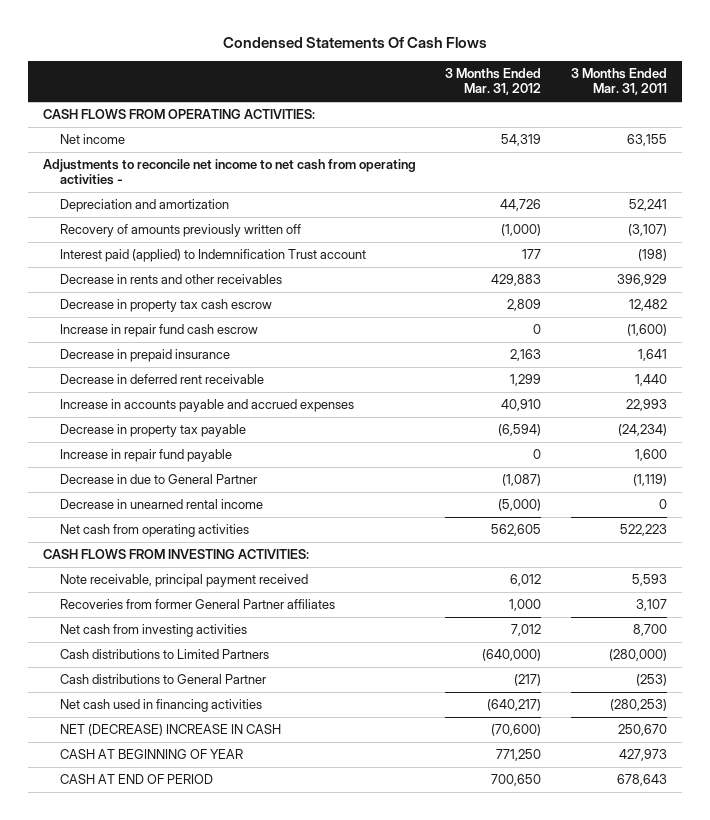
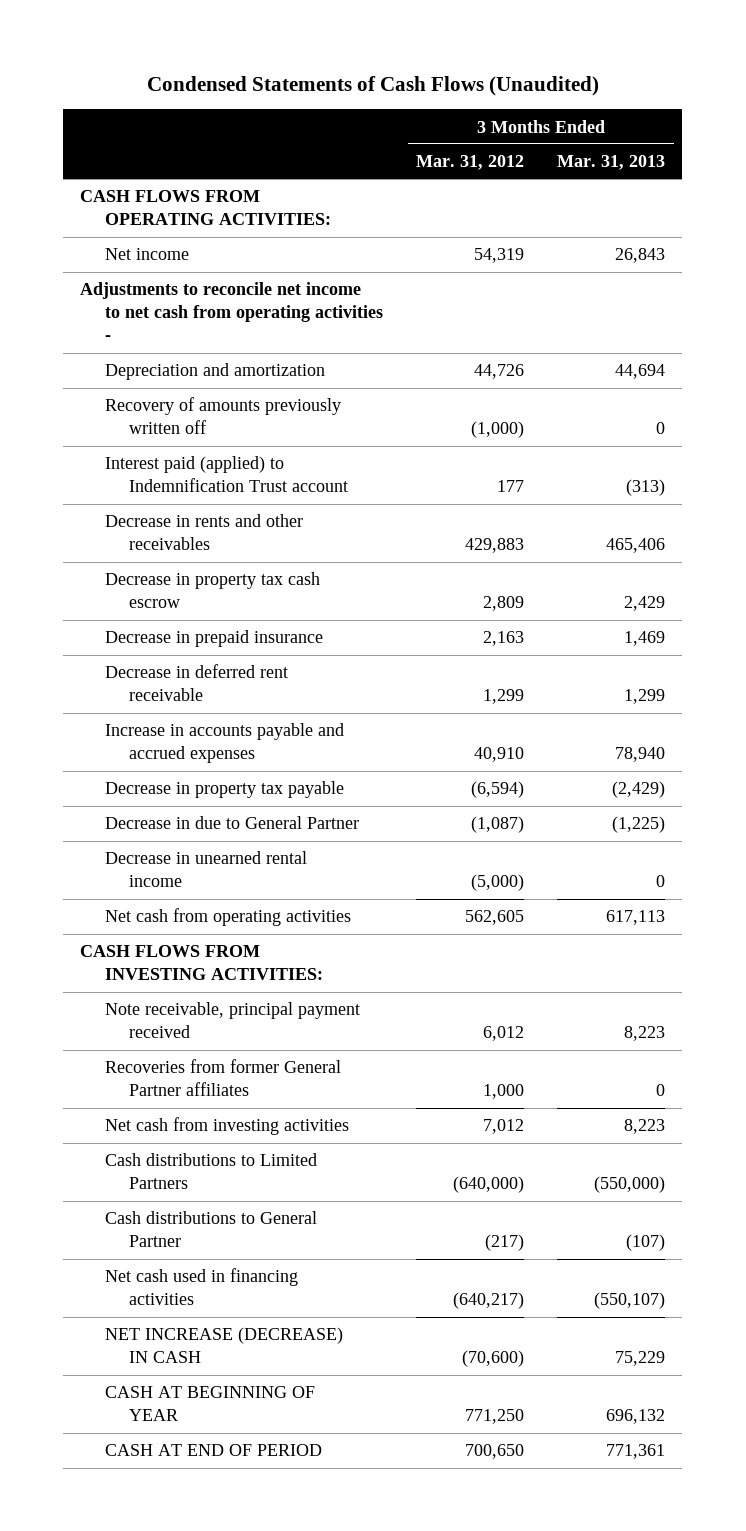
[222,37,487,49] Condensed Statements Of Cash Flows -> [146,76,599,97] Condensed Statements of Cash Flows (Unaudited)
[570,68,667,96] 3 Months Ended Mar. 31, 2011 -> none
none -> [557,155,666,171] Mar. 31, 2013
[60,324,259,338] Increase in repair fund cash escrow -> none
[60,449,233,463] Increase in repair fund payable -> none
[60,724,282,737] NET (DECREASE) INCREASE IN CASH -> [104,1327,343,1364] NET INCREASE (DECREASE) IN CASH

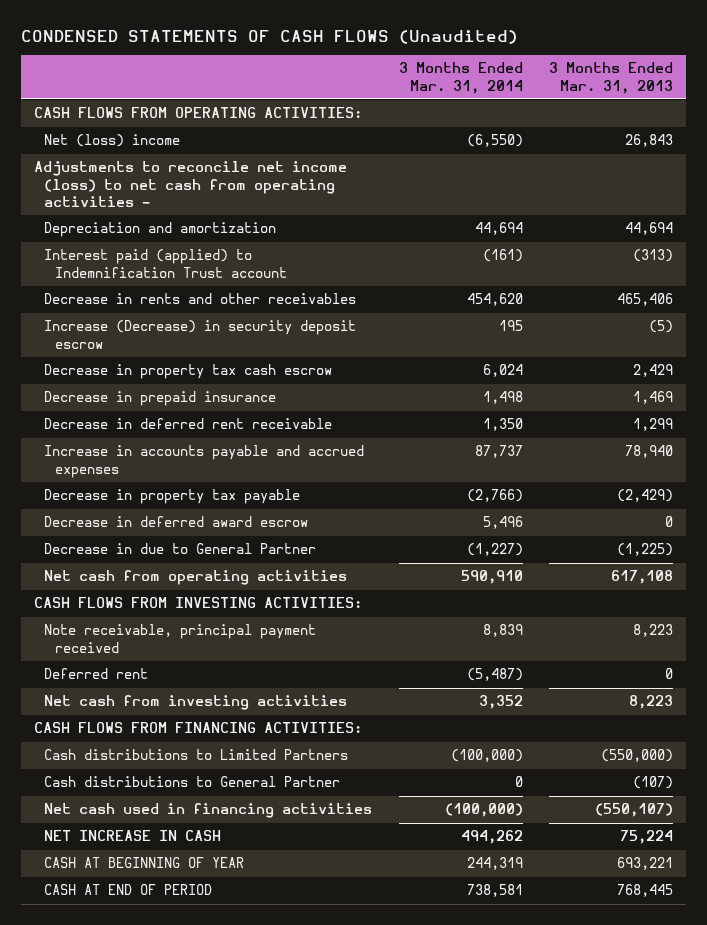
[146,76,599,97] Condensed Statements of Cash Flows (Unaudited) -> [20,29,518,44] CONDENSED STATEMENTS OF CASH FLOWS (Unaudited)
[416,155,525,171] Mar. 31, 2012 -> none
none -> [398,62,523,94] 3 Months Ended Mar. 31, 2014
[104,248,189,261] Net income -> [44,134,181,148] Net (loss) income
[80,282,383,342] Adjustments to reconcile net income to net cash from operating activities - -> [33,161,347,208] Adjustments to reconcile net income (loss) to net cash from operating activities -
[104,397,341,435] Recovery of amounts previously written off -> none
none -> [44,320,357,349] Increase (Decrease) in security deposit escrow
none -> [44,516,309,528] Decrease in deferred award escrow
[104,851,307,888] Decrease in unearned rental income -> none
[606,910,666,926] 617,113 -> [610,570,673,585] 617,108
[104,1059,341,1097] Recoveries from former General Partner affiliates -> none
none -> [44,668,149,680] Deferred rent
none -> [33,722,362,734] CASH FLOWS FROM FINANCING ACTIVITIES:
[104,1327,343,1364] NET INCREASE (DECREASE) IN CASH -> [44,830,222,842] NET INCREASE IN CASH
[615,1351,666,1367] 75,229 -> [619,830,673,845] 75,224
[606,1409,666,1425] 696,132 -> [616,857,673,871] 693,221
[606,1444,666,1460] 771,361 -> [616,884,673,898] 768,445

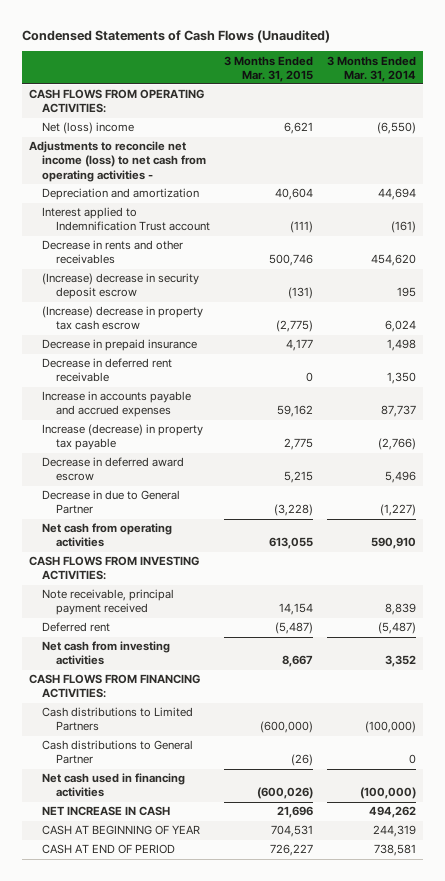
[20,29,518,44] CONDENSED STATEMENTS OF CASH FLOWS (Unaudited) -> [22,29,331,43] Condensed Statements of Cash Flows (Unaudited)
[548,62,673,94] 3 Months Ended Mar. 31, 2013 -> none
none -> [223,55,313,82] 3 Months Ended Mar. 31, 2015
[44,249,287,278] Interest paid (applied) to Indemnification Trust account -> [42,207,210,232] Interest applied to Indemnification Trust account
[44,320,357,349] Increase (Decrease) in security deposit escrow -> [42,273,200,300] (Increase) decrease in security deposit escrow
[44,364,333,380] Decrease in property tax cash escrow -> [42,306,204,331] (Increase) decrease in property tax cash escrow
[44,489,301,505] Decrease in property tax payable -> [42,424,204,451] Increase (decrease) in property tax payable

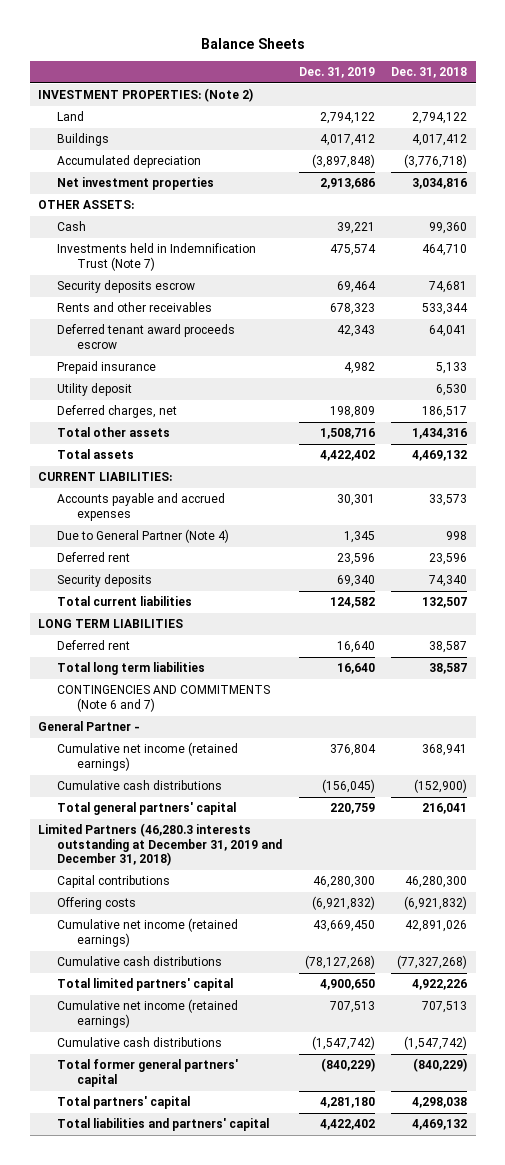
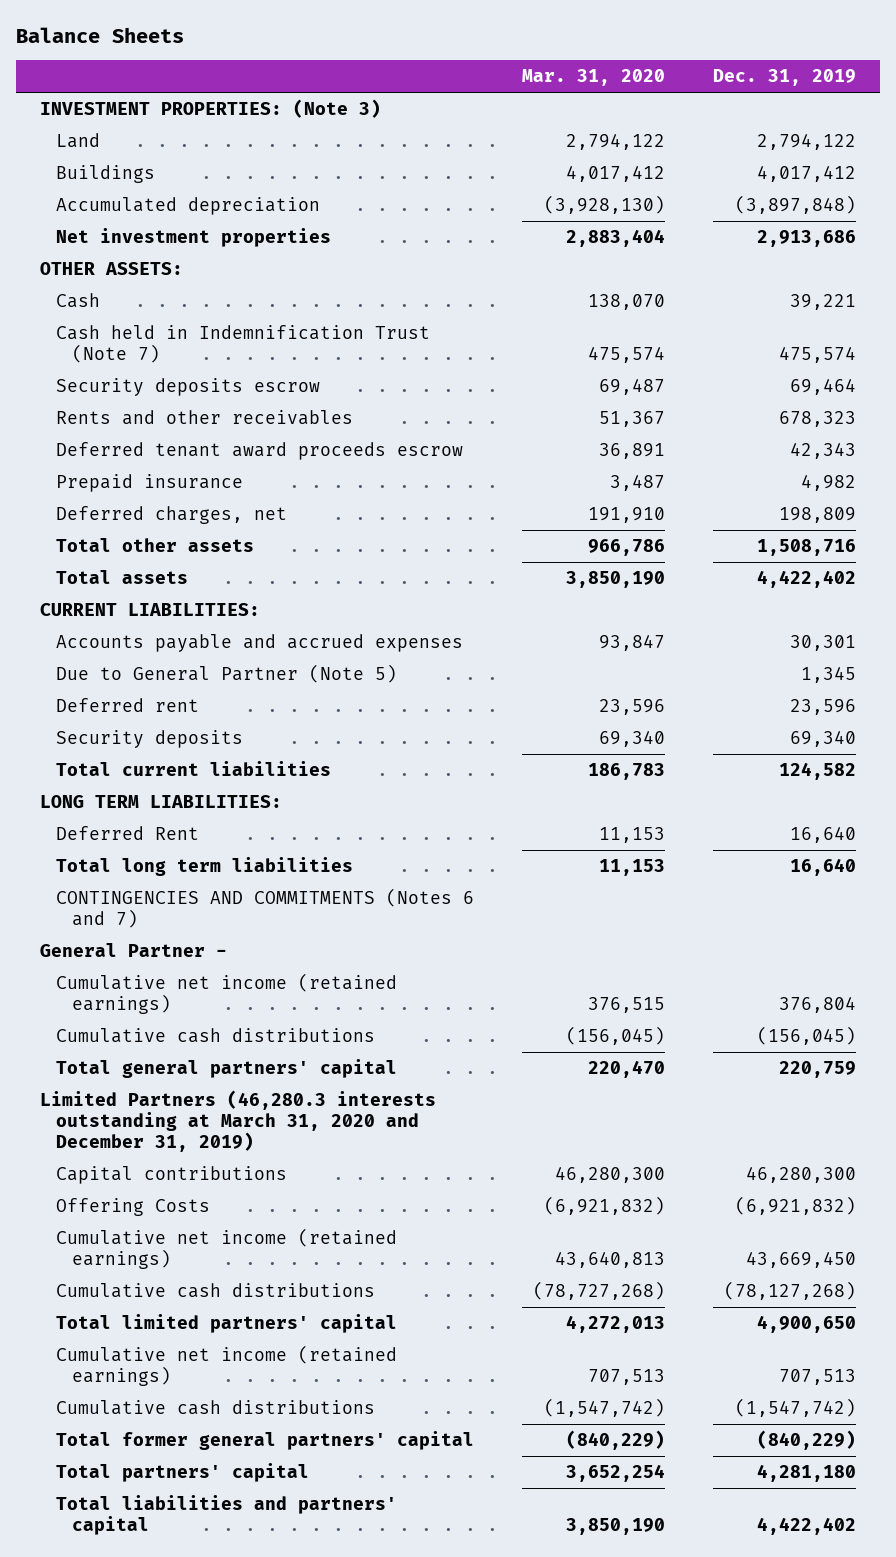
[391,67,468,79] Dec. 31, 2018 -> none
none -> [522,69,666,87] Mar. 31, 2020
[38,88,254,103] INVESTMENT PROPERTIES: (Note 2) -> [39,99,381,119] INVESTMENT PROPERTIES: (Note 3)
[57,243,257,271] Investments held in Indemnification Trust (Note 7) -> [55,325,430,364] Cash held in Indemnification Trust (Note 7)
[57,383,133,397] Utility deposit -> none
[57,529,230,544] Due to General Partner (Note 4) -> [55,664,397,684] Due to General Partner (Note 5)
[38,619,184,629] LONG TERM LIABILITIES -> [39,795,282,809] LONG TERM LIABILITIES:
[57,640,131,651] Deferred rent -> [55,826,199,841] Deferred Rent
[57,685,271,712] CONTINGENCIES AND COMMITMENTS (Note 6 and 7) -> [55,888,474,929] CONTINGENCIES AND COMMITMENTS (Notes 6 and 7)
[38,823,283,867] Limited Partners (46,280.3 interests outstanding at December 31, 2019 and December 31, 2018) -> [39,1090,436,1153] Limited Partners (46,280.3 interests outstanding at March 31, 2020 and December 31, 2019)
[57,897,137,911] Offering costs -> [55,1198,210,1217] Offering Costs

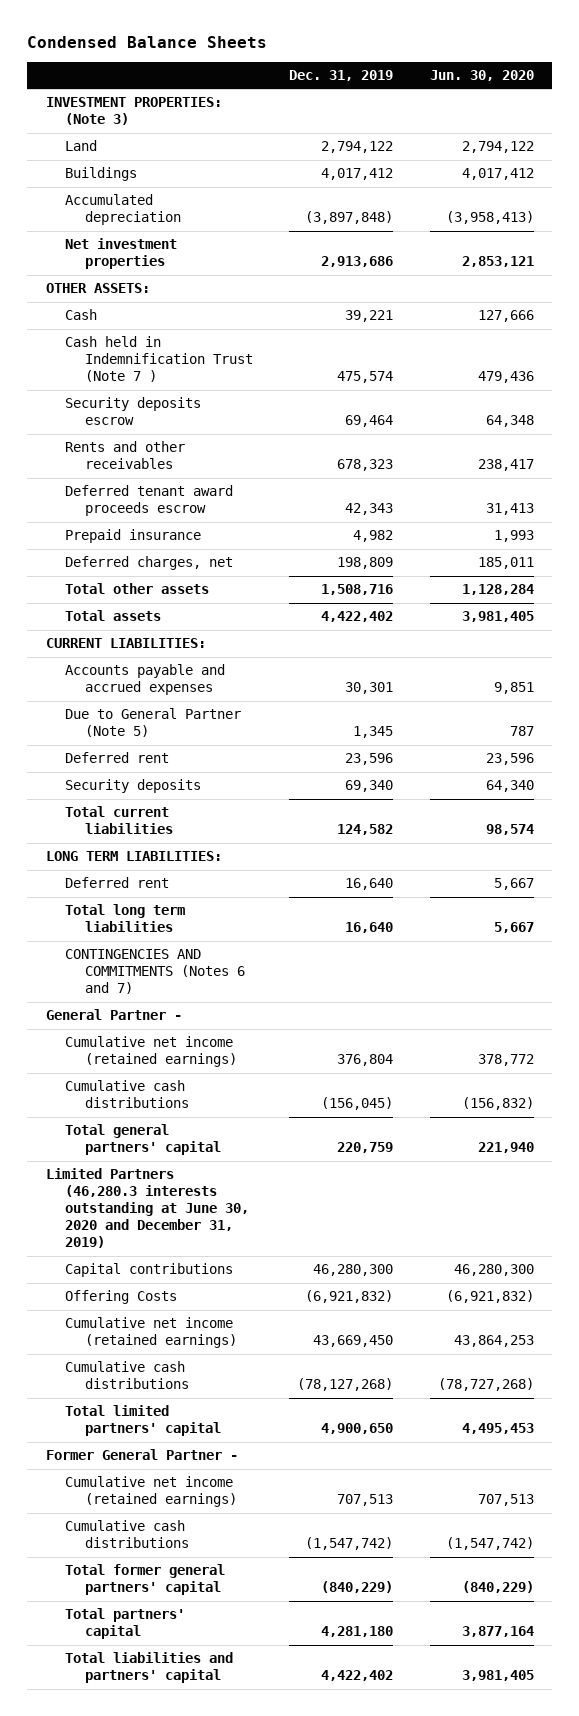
[15,26,184,43] Balance Sheets -> [27,36,268,49] Condensed Balance Sheets
[522,69,666,87] Mar. 31, 2020 -> none
none -> [429,69,534,81] Jun. 30, 2020
[55,325,430,364] Cash held in Indemnification Trust (Note 7) -> [65,336,254,383] Cash held in Indemnification Trust (Note 7 )
[55,826,199,841] Deferred Rent -> [65,877,170,889] Deferred rent
[39,1090,436,1153] Limited Partners (46,280.3 interests outstanding at March 31, 2020 and December 31, 2019) -> [45,1168,250,1249] Limited Partners (46,280.3 interests outstanding at June 30, 2020 and December 31, 2019)
none -> [45,1449,238,1461] Former General Partner -

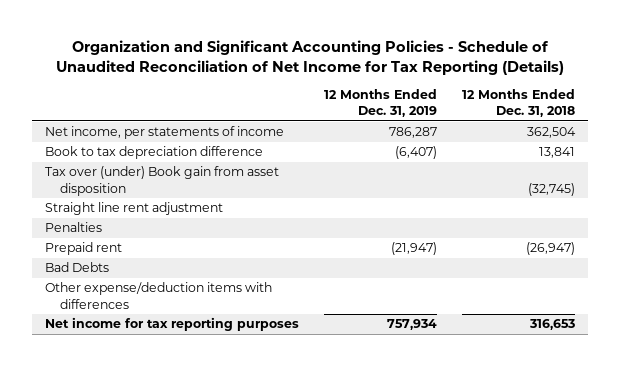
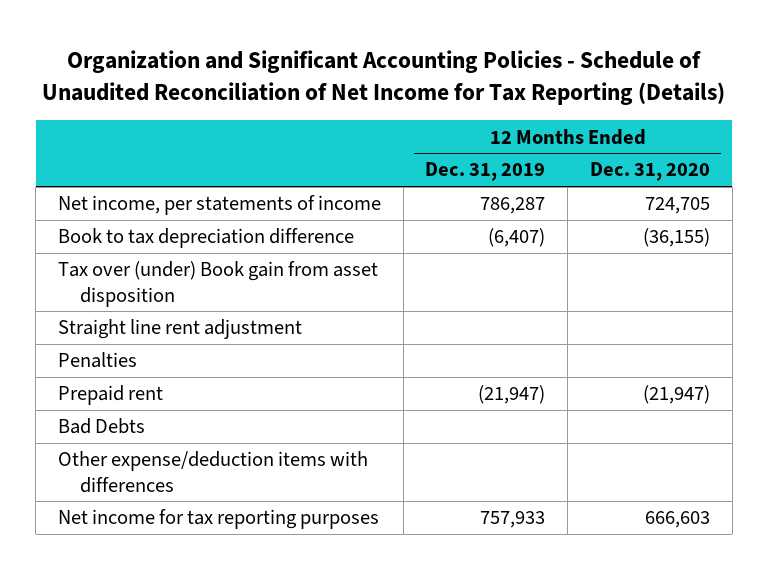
[462,89,576,118] 12 Months Ended Dec. 31, 2018 -> none
none -> [589,162,710,182] Dec. 31, 2020
[386,319,437,331] 757,934 -> [480,511,546,529] 757,933

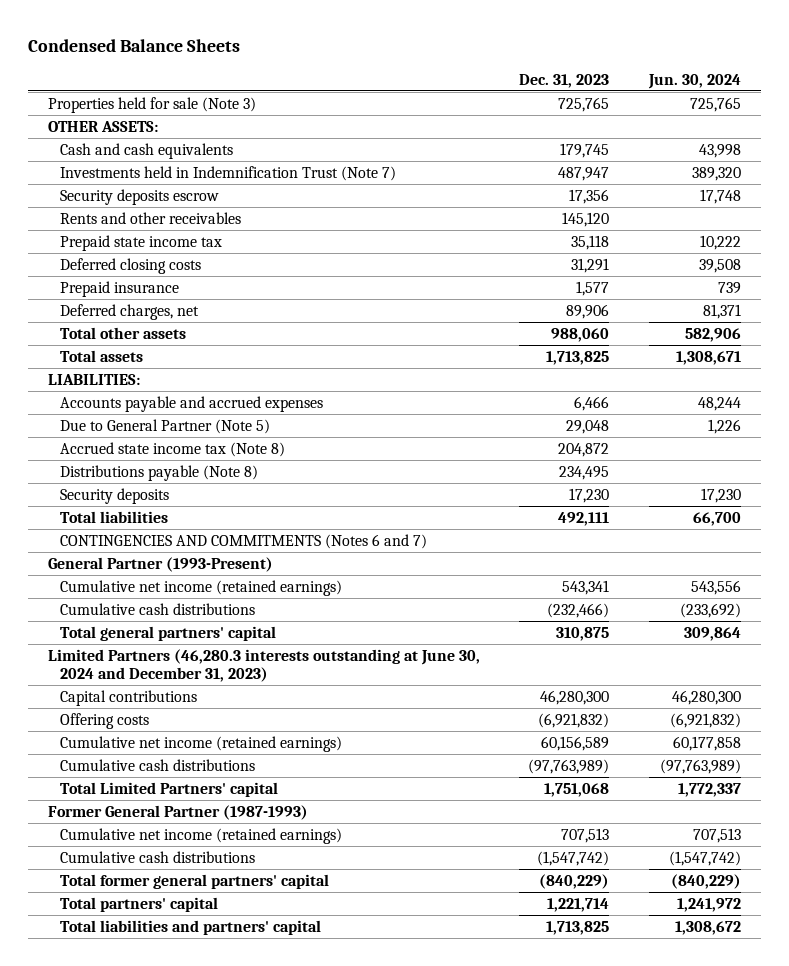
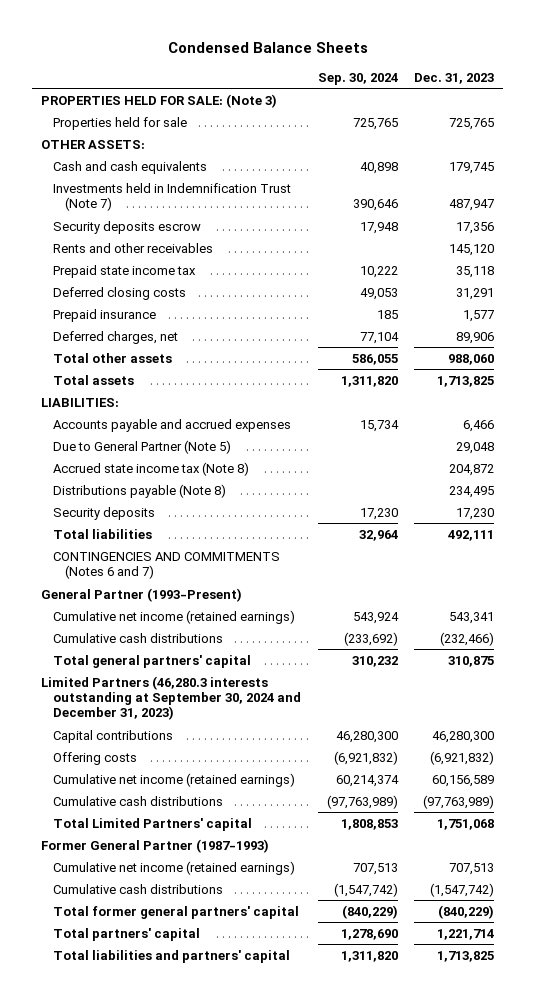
[648,73,742,89] Jun. 30, 2024 -> none
none -> [317,72,398,85] Sep. 30, 2024
none -> [40,93,277,108] PROPERTIES HELD FOR SALE: (Note 3)
[47,96,256,113] Properties held for sale (Note 3) -> [52,116,187,130] Properties held for sale
[47,648,480,683] Limited Partners (46,280.3 interests outstanding at June 30, 2024 and December 31, 2023) -> [40,675,301,721] Limited Partners (46,280.3 interests outstanding at September 30, 2024 and December 31, 2023)

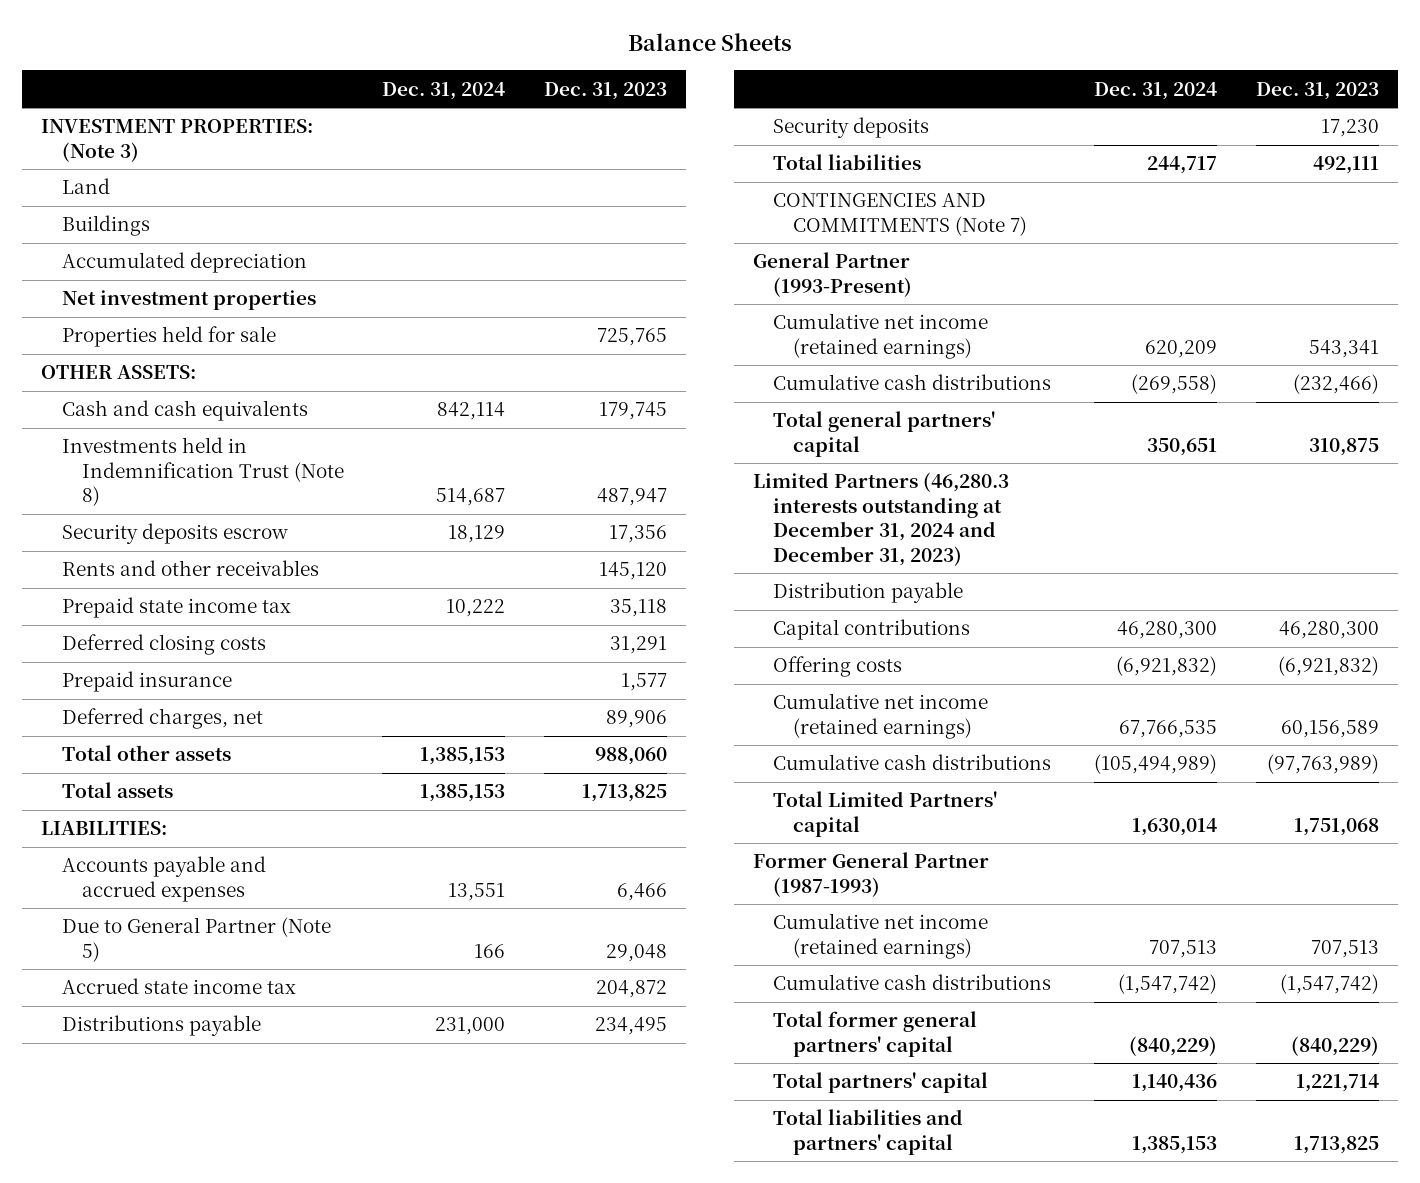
[167,41,368,53] Condensed Balance Sheets -> [628,33,793,52] Balance Sheets
[317,72,398,85] Sep. 30, 2024 -> none
none -> [382,81,506,100] Dec. 31, 2024
[40,93,277,108] PROPERTIES HELD FOR SALE: (Note 3) -> [41,119,314,162] INVESTMENT PROPERTIES: (Note 3)
none -> [61,178,110,195] Land
none -> [61,215,150,237] Buildings
none -> [61,252,307,274] Accumulated depreciation
none -> [61,290,316,311] Net investment properties
[52,182,291,212] Investments held in Indemnification Trust (Note 7) -> [61,437,344,507] Investments held in Indemnification Trust (Note 8)
[52,461,249,476] Accrued state income tax (Note 8) -> [61,978,296,995] Accrued state income tax
[52,483,226,498] Distributions payable (Note 8) -> [61,1015,261,1037] Distributions payable
[52,551,280,580] CONTINGENCIES AND COMMITMENTS (Notes 6 and 7) -> [773,193,1028,236] CONTINGENCIES AND COMMITMENTS (Note 7)
[40,675,301,721] Limited Partners (46,280.3 interests outstanding at September 30, 2024 and December 31, 2023) -> [752,472,1009,566] Limited Partners (46,280.3 interests outstanding at December 31, 2024 and December 31, 2023)
none -> [773,582,964,604] Distribution payable

